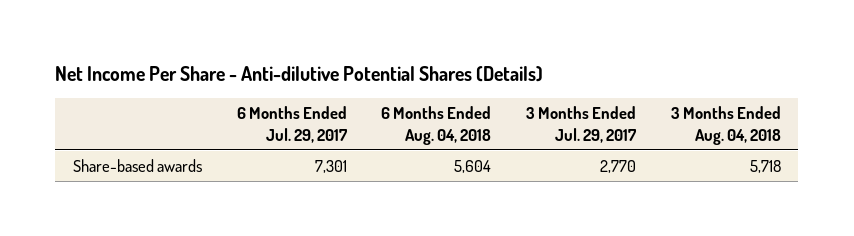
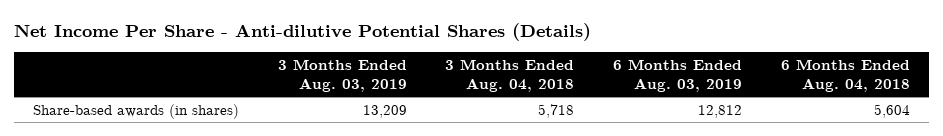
[236,106,348,143] 6 Months Ended Jul. 29, 2017 -> none
[526,106,638,143] 3 Months Ended Jul. 29, 2017 -> none
none -> [277,59,407,93] 3 Months Ended Aug. 03, 2019
none -> [613,59,743,93] 6 Months Ended Aug. 03, 2019
[72,159,202,173] Share-based awards -> [33,103,240,119] Share-based awards (in shares)

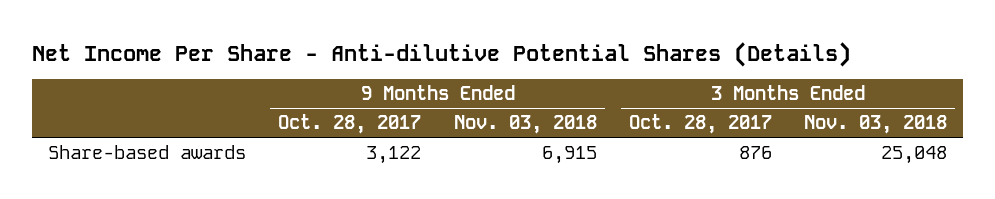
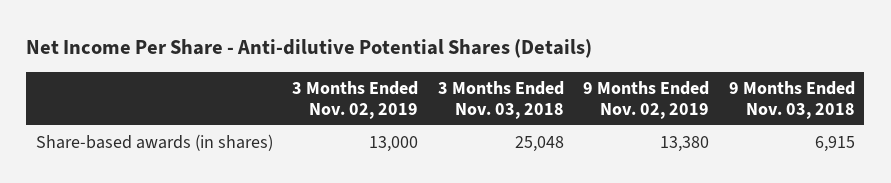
[278,114,422,135] Oct. 28, 2017 -> none
[629,114,773,135] Oct. 28, 2017 -> none
none -> [292,80,419,120] 3 Months Ended Nov. 02, 2019
none -> [583,80,710,120] 9 Months Ended Nov. 02, 2019
[48,144,247,159] Share-based awards -> [35,133,273,151] Share-based awards (in shares)

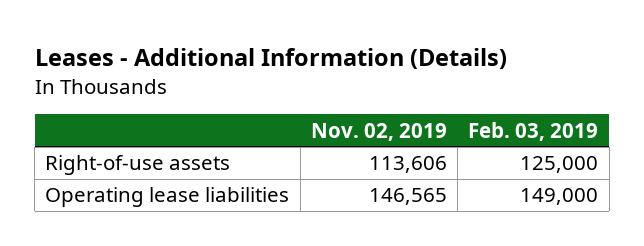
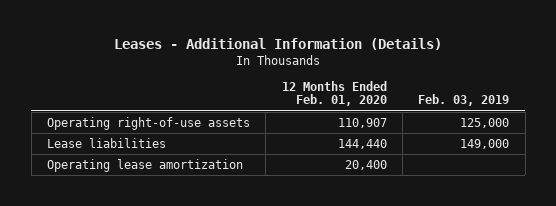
[310,122,447,141] Nov. 02, 2019 -> none
none -> [281,80,387,107] 12 Months Ended Feb. 01, 2020
[45,155,231,176] Right-of-use assets -> [46,116,250,130] Operating right-of-use assets
[45,187,290,208] Operating lease liabilities -> [46,137,166,148] Lease liabilities
none -> [46,158,243,172] Operating lease amortization

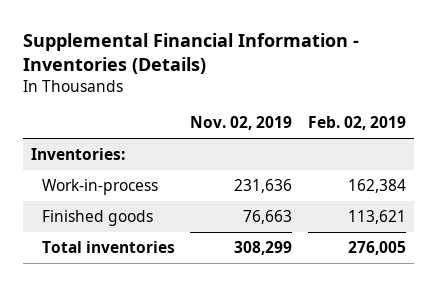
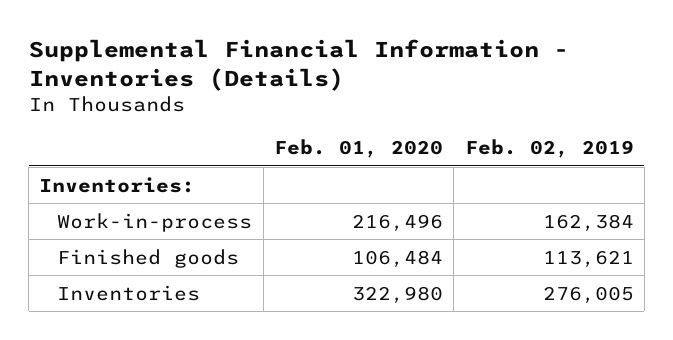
[190,116,293,131] Nov. 02, 2019 -> none
none -> [274,138,444,158] Feb. 01, 2020
[41,241,175,254] Total inventories -> [57,284,201,301] Inventories

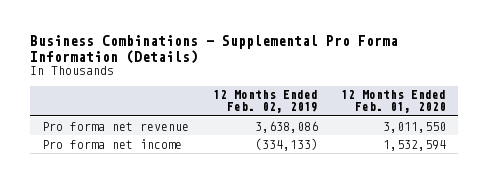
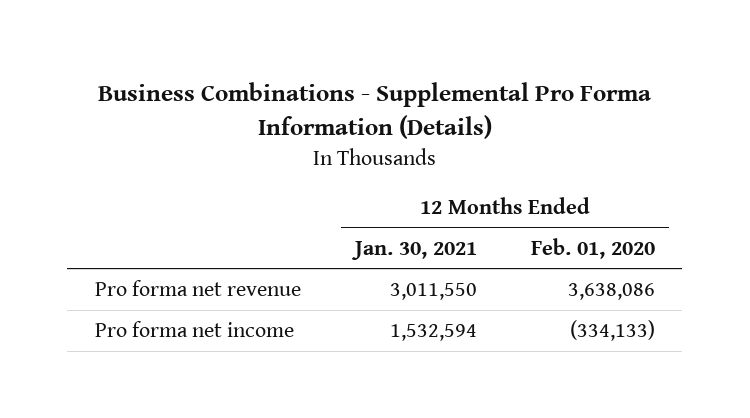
[212,90,318,114] 12 Months Ended Feb. 02, 2019 -> none
none -> [350,240,477,260] Jan. 30, 2021
[382,121,446,133] 3,011,550 -> [568,283,656,301] 3,638,086
[382,139,446,151] 1,532,594 -> [570,320,656,342] (334,133)

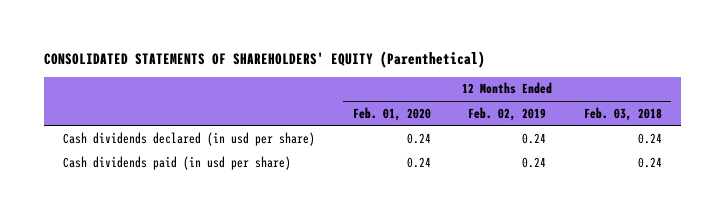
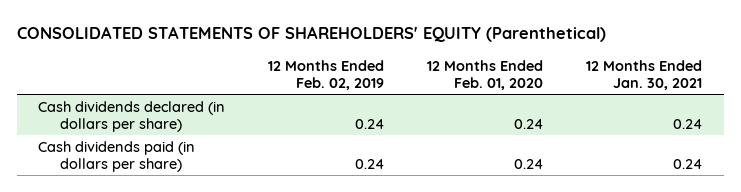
[583,106,662,121] Feb. 03, 2018 -> none
none -> [586,59,703,90] 12 Months Ended Jan. 30, 2021
[62,131,315,146] Cash dividends declared (in usd per share) -> [38,100,226,132] Cash dividends declared (in dollars per share)
[62,155,291,170] Cash dividends paid (in usd per share) -> [38,140,196,172] Cash dividends paid (in dollars per share)

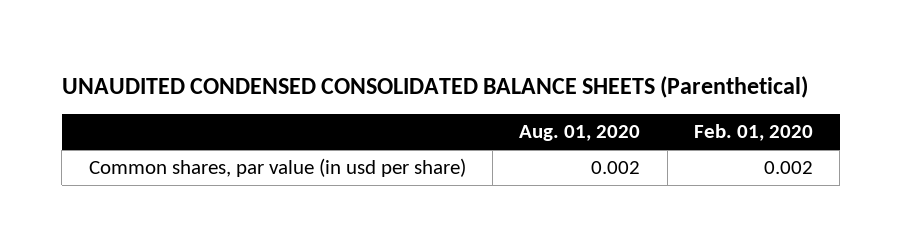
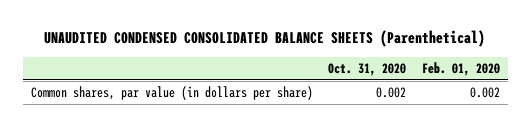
[519,125,641,142] Aug. 01, 2020 -> none
none -> [328,62,407,76] Oct. 31, 2020
[88,158,466,178] Common shares, par value (in usd per share) -> [30,86,313,101] Common shares, par value (in dollars per share)

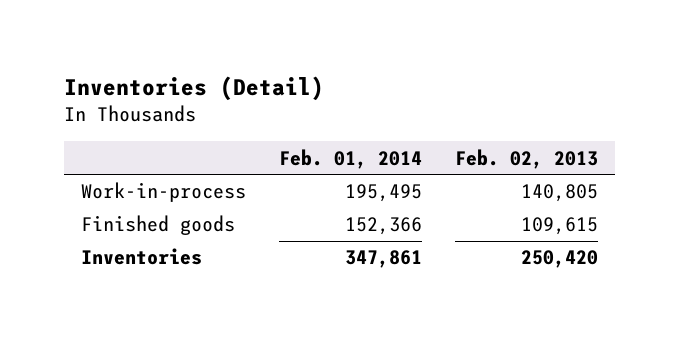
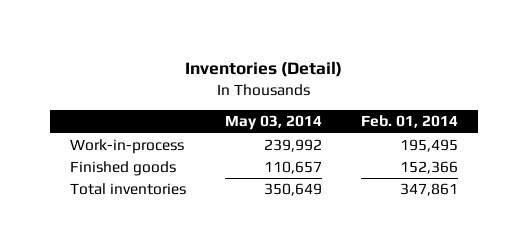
[455,148,599,169] Feb. 02, 2013 -> none
none -> [224,115,322,131] May 03, 2014
[80,248,202,266] Inventories -> [69,183,186,196] Total inventories

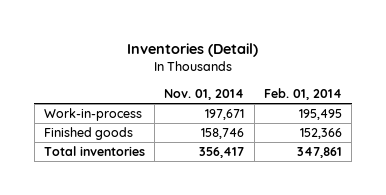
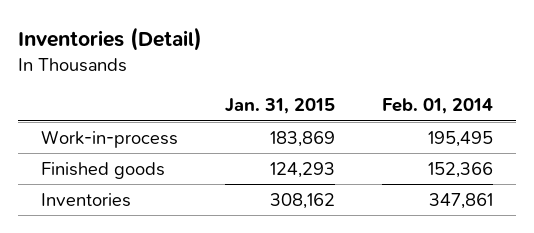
[164,88,245,100] Nov. 01, 2014 -> none
none -> [225,98,336,115] Jan. 31, 2015
[44,146,146,157] Total inventories -> [41,192,132,207] Inventories

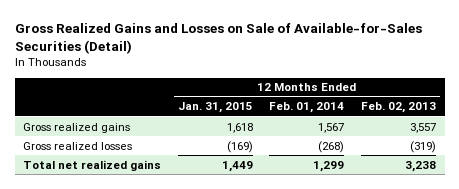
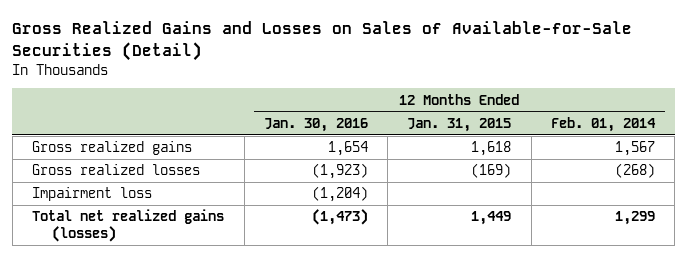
[14,22,422,54] Gross Realized Gains and Losses on Sale of Available-for-Sales Securities (Detail) -> [12,21,633,61] Gross Realized Gains and Losses on Sales of Available-for-Sale Securities (Detail)
[361,102,437,114] Feb. 02, 2013 -> none
none -> [263,118,368,133] Jan. 30, 2016
none -> [32,187,153,202] Impairment loss
[22,159,161,171] Total net realized gains -> [32,209,225,243] Total net realized gains (losses)

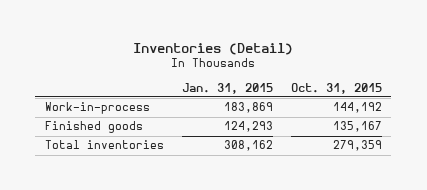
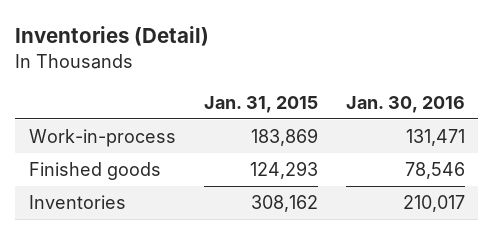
[291,82,383,94] Oct. 31, 2015 -> none
none -> [345,95,465,113] Jan. 30, 2016
[44,140,164,150] Total inventories -> [29,195,127,210] Inventories

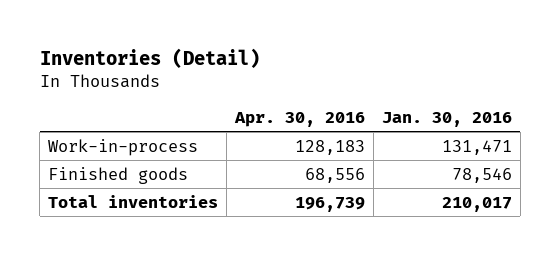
[203,95,318,113] Jan. 31, 2015 -> none
none -> [233,111,365,127] Apr. 30, 2016
[29,195,127,210] Inventories -> [48,194,219,208] Total inventories

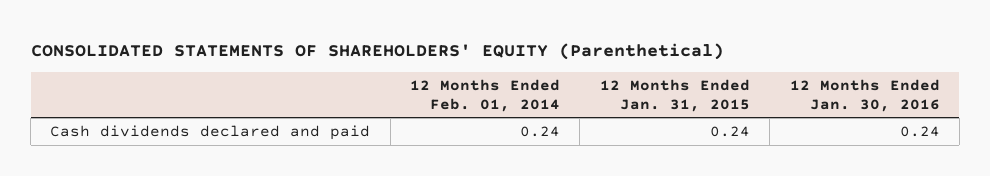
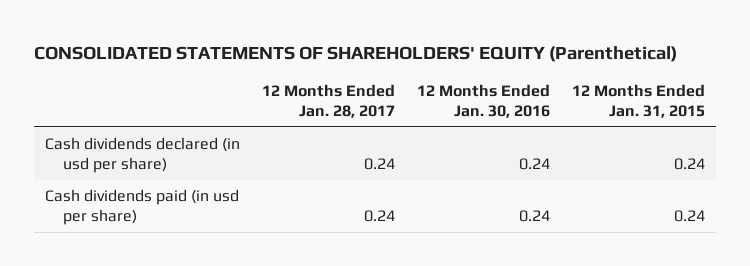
[410,78,561,112] 12 Months Ended Feb. 01, 2014 -> none
none -> [261,83,395,118] 12 Months Ended Jan. 28, 2017
[50,125,371,141] Cash dividends declared and paid -> [44,137,240,174] Cash dividends declared (in usd per share)
none -> [44,189,239,226] Cash dividends paid (in usd per share)

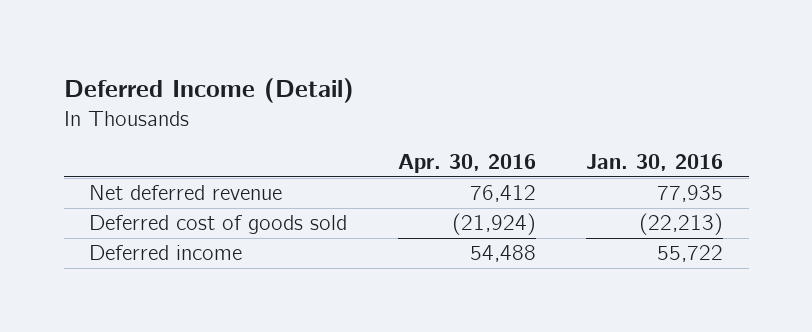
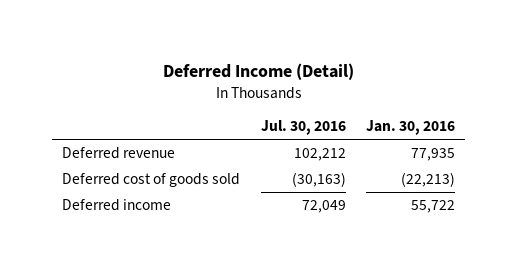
[397,154,536,174] Apr. 30, 2016 -> none
none -> [260,120,346,136] Jul. 30, 2016
[89,185,283,201] Net deferred revenue -> [62,147,176,160] Deferred revenue

